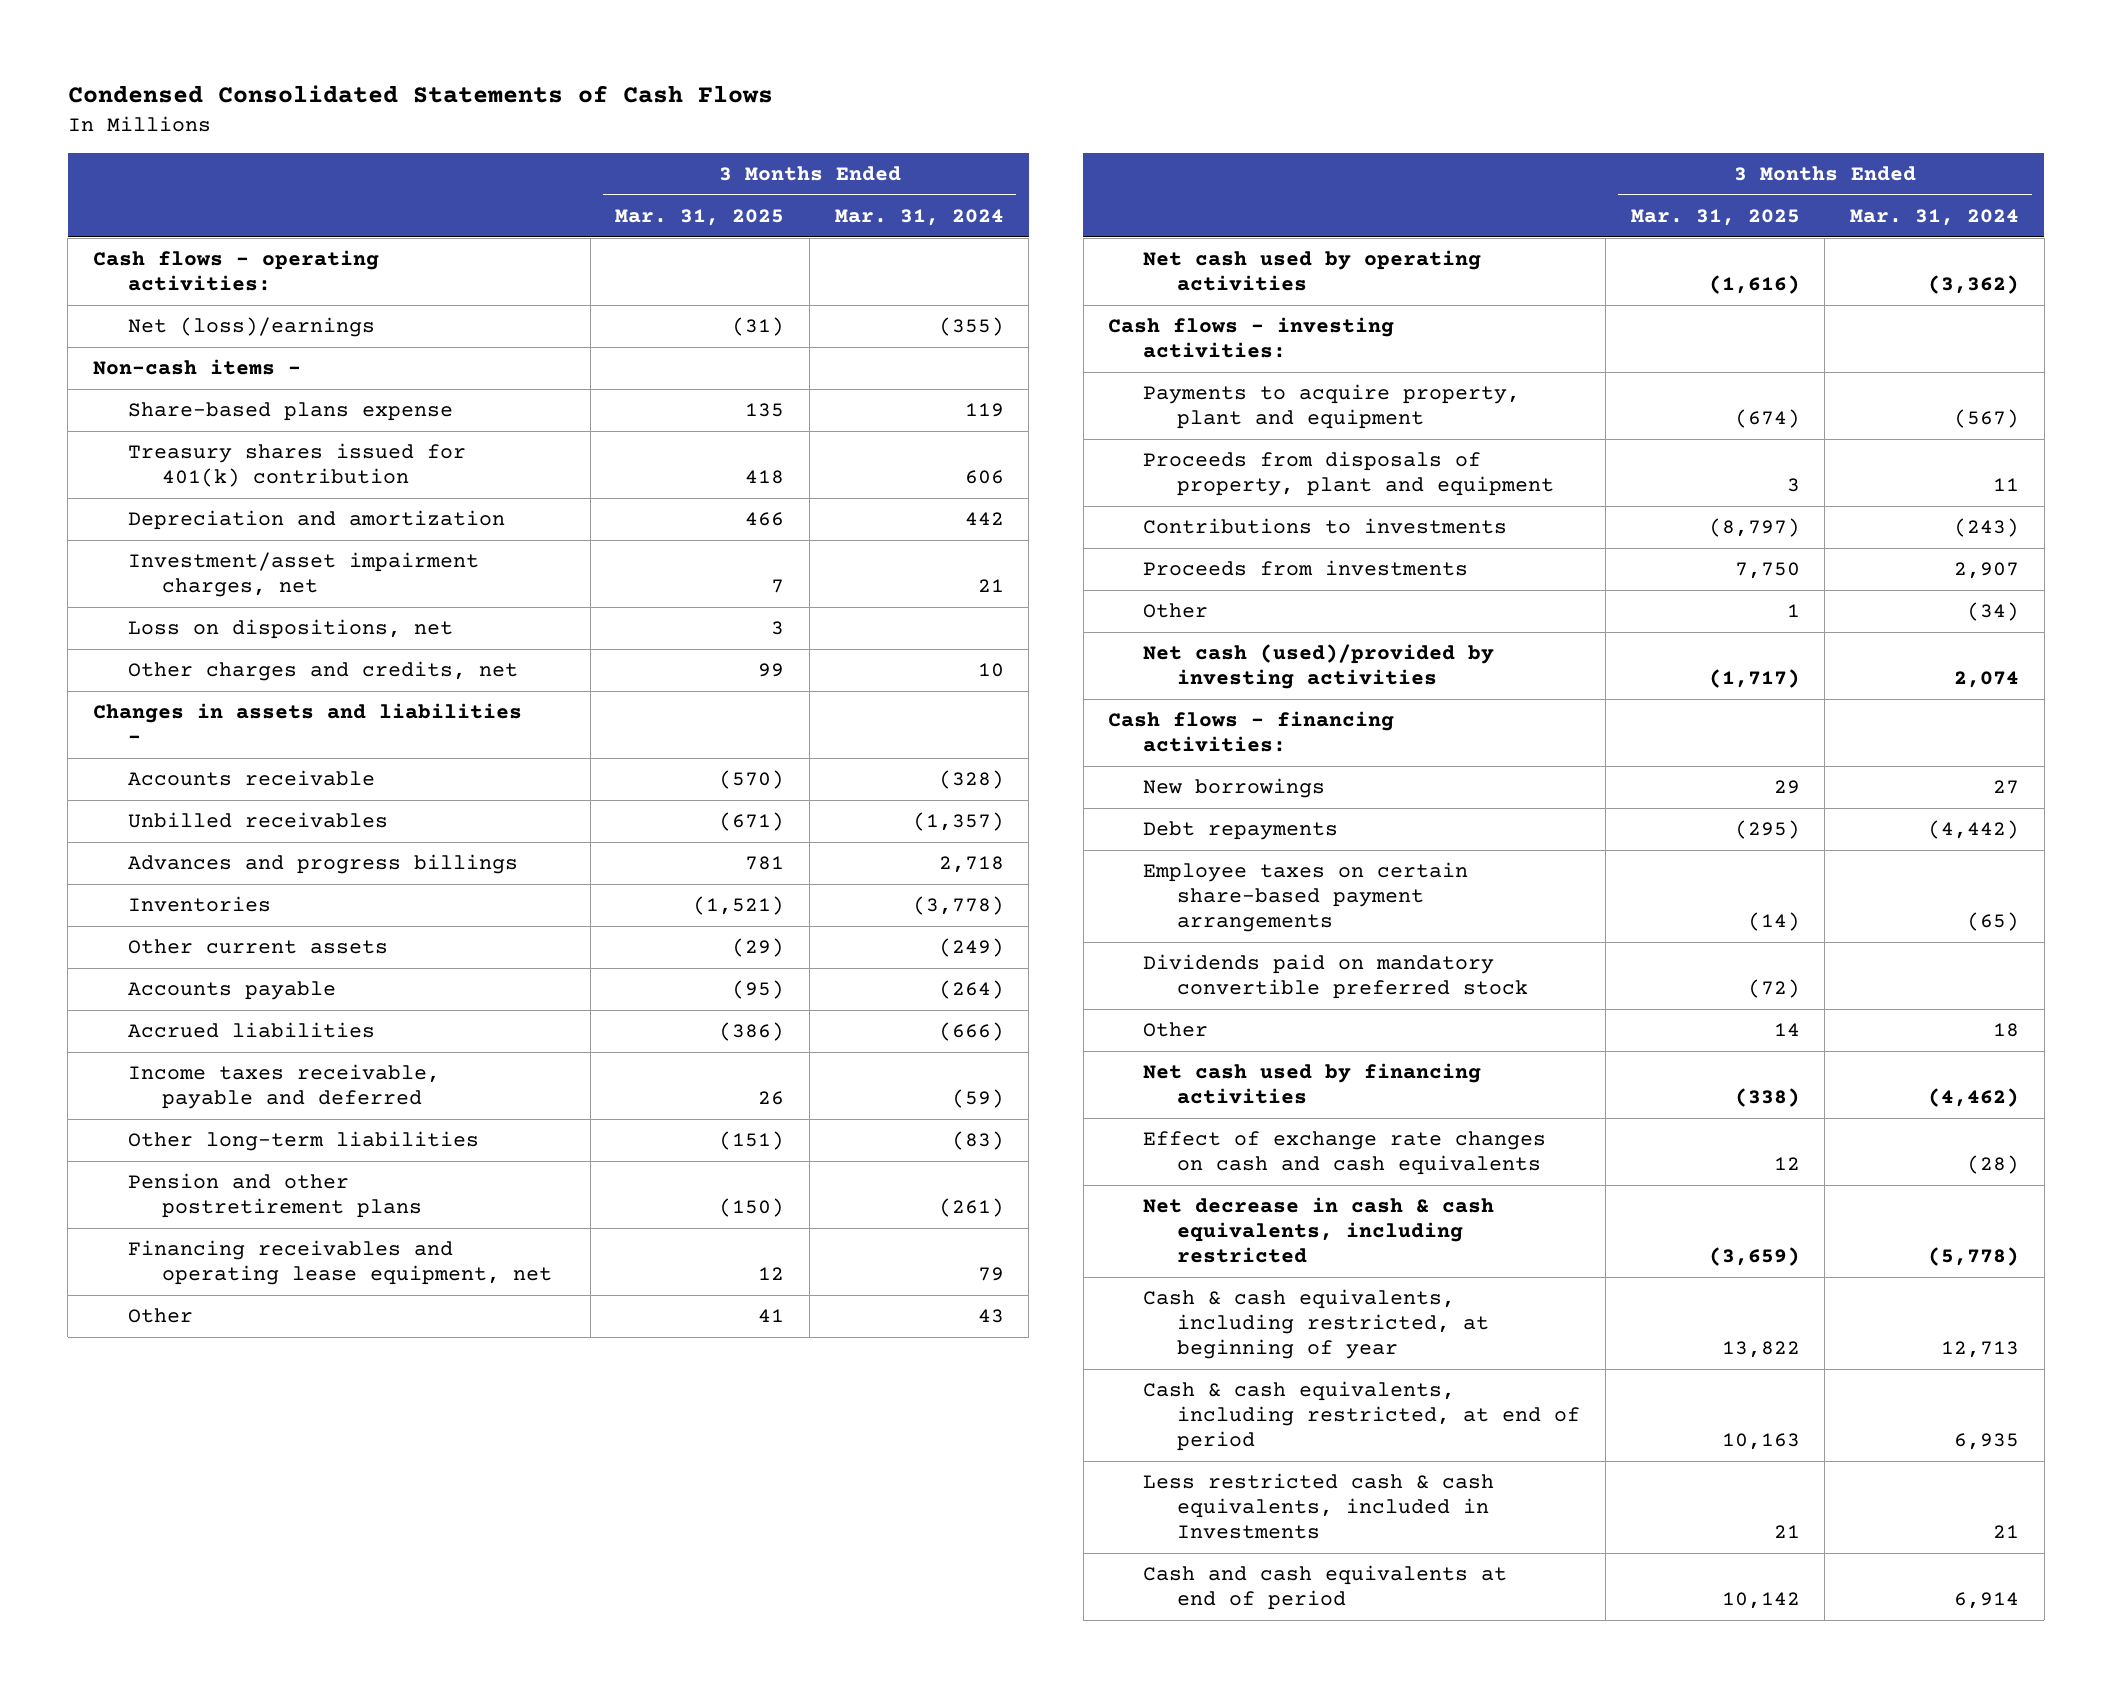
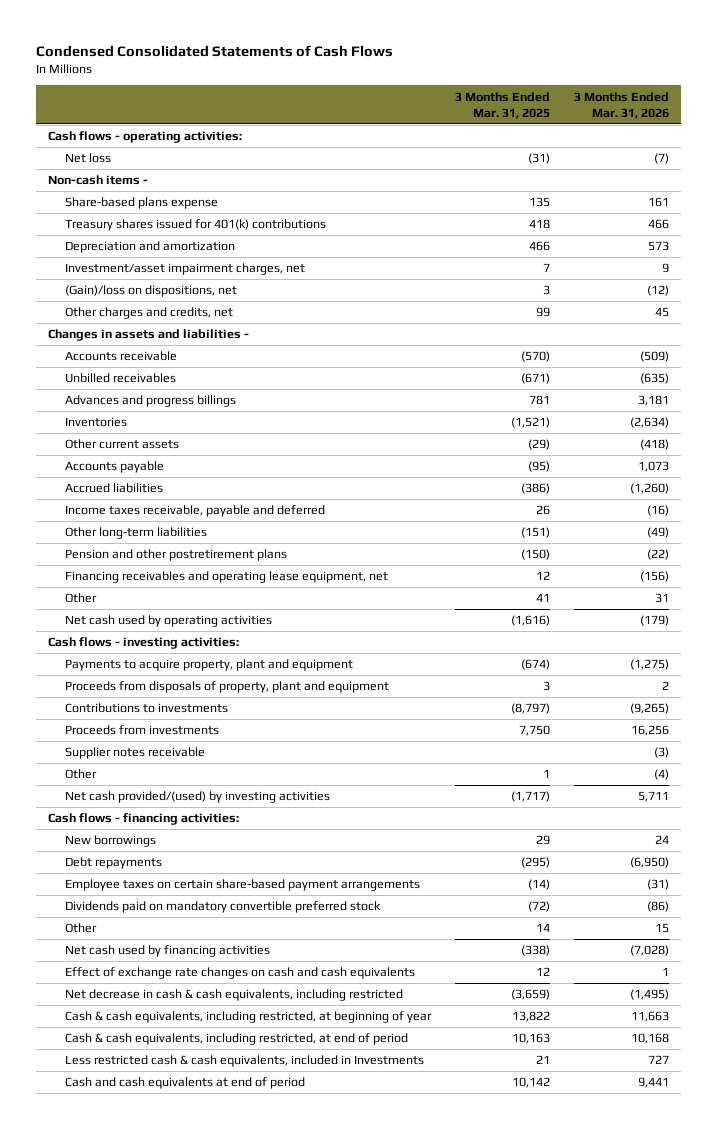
[834,208,1004,226] Mar. 31, 2024 -> none
none -> [574,91,670,119] 3 Months Ended Mar. 31, 2026
[127,317,375,338] Net (loss)/earnings -> [65,153,112,164] Net loss
[127,443,466,488] Treasury shares issued for 401(k) contribution -> [65,219,327,232] Treasury shares issued for 401(k) contributions
[127,619,453,640] Loss on dispositions, net -> [65,285,238,298] (Gain)/loss on dispositions, net
none -> [65,747,206,760] Supplier notes receivable
[1142,644,1494,690] Net cash (used)/provided by investing activities -> [65,791,331,804] Net cash provided/(used) by investing activities

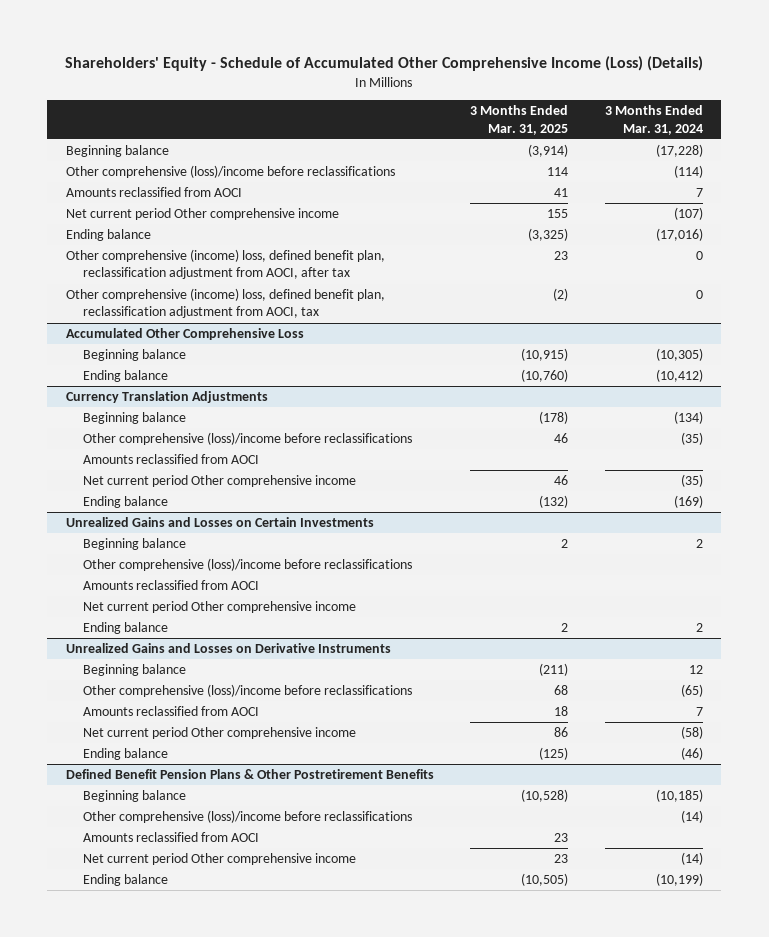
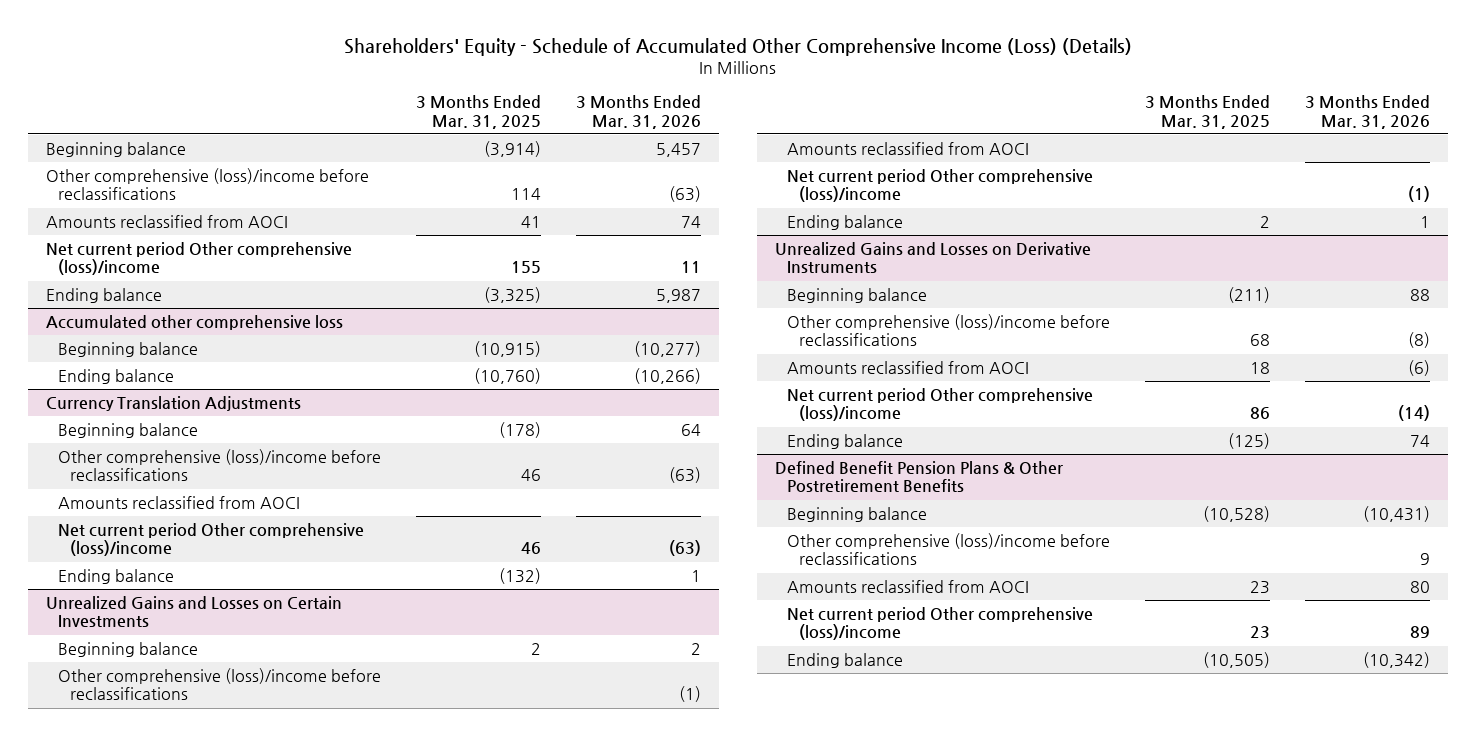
[605,105,704,135] 3 Months Ended Mar. 31, 2024 -> none
none -> [576,95,702,129] 3 Months Ended Mar. 31, 2026
[65,207,339,220] Net current period Other comprehensive income -> [45,242,352,276] Net current period Other comprehensive (loss)/income
[65,248,385,280] Other comprehensive (income) loss, defined benefit plan, reclassification adjustment from AOCI, after tax -> none
[65,287,385,319] Other comprehensive (income) loss, defined benefit plan, reclassification adjustment from AOCI, tax -> none
[65,327,304,340] Accumulated Other Comprehensive Loss -> [45,315,343,331] Accumulated other comprehensive loss
[82,474,356,487] Net current period Other comprehensive income -> [57,523,364,557] Net current period Other comprehensive (loss)/income
[82,600,356,613] Net current period Other comprehensive income -> [786,169,1093,203] Net current period Other comprehensive (loss)/income
[82,726,356,739] Net current period Other comprehensive income -> [786,388,1093,422] Net current period Other comprehensive (loss)/income
[82,852,356,865] Net current period Other comprehensive income -> [786,607,1093,641] Net current period Other comprehensive (loss)/income

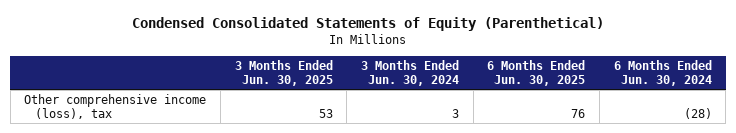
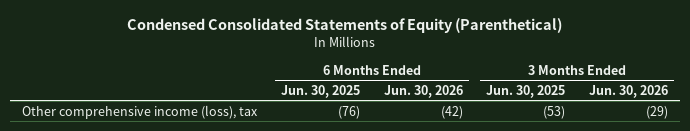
[360,60,459,86] 3 Months Ended Jun. 30, 2024 -> none
[613,60,712,86] 6 Months Ended Jun. 30, 2024 -> none
none -> [383,84,463,98] Jun. 30, 2026
none -> [589,84,669,98] Jun. 30, 2026
[318,108,333,118] 53 -> [543,105,566,119] (53)
[571,108,586,118] 76 -> [337,105,360,119] (76)

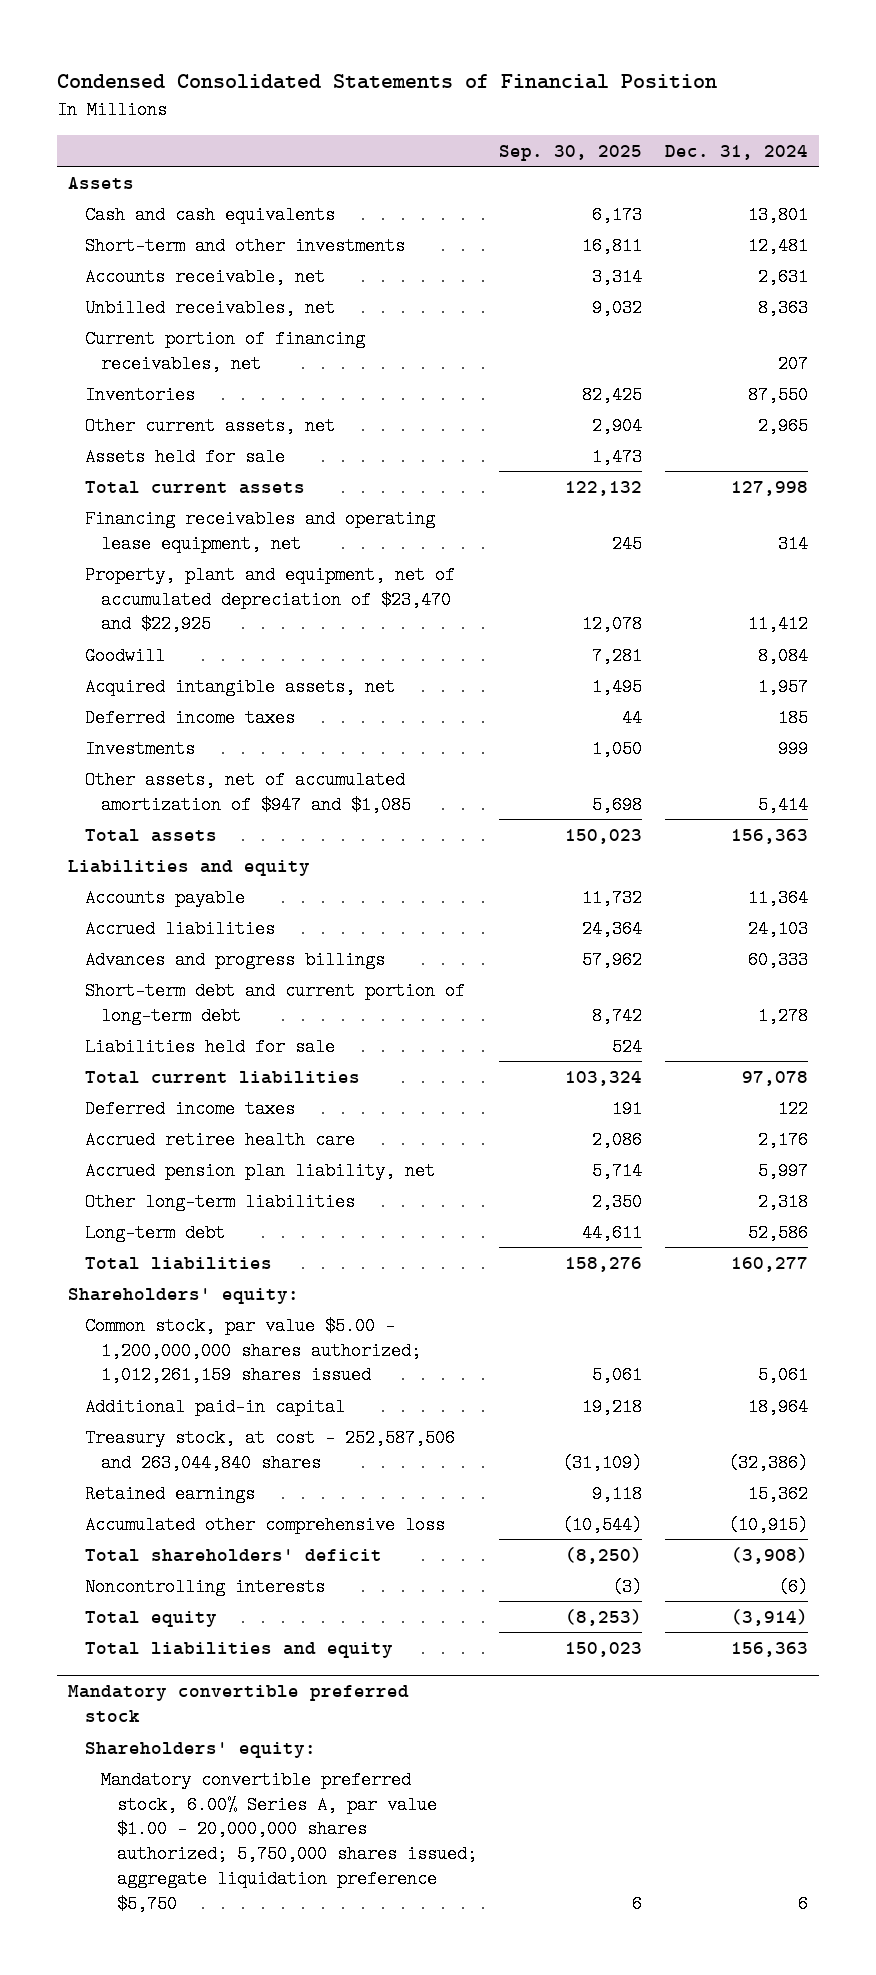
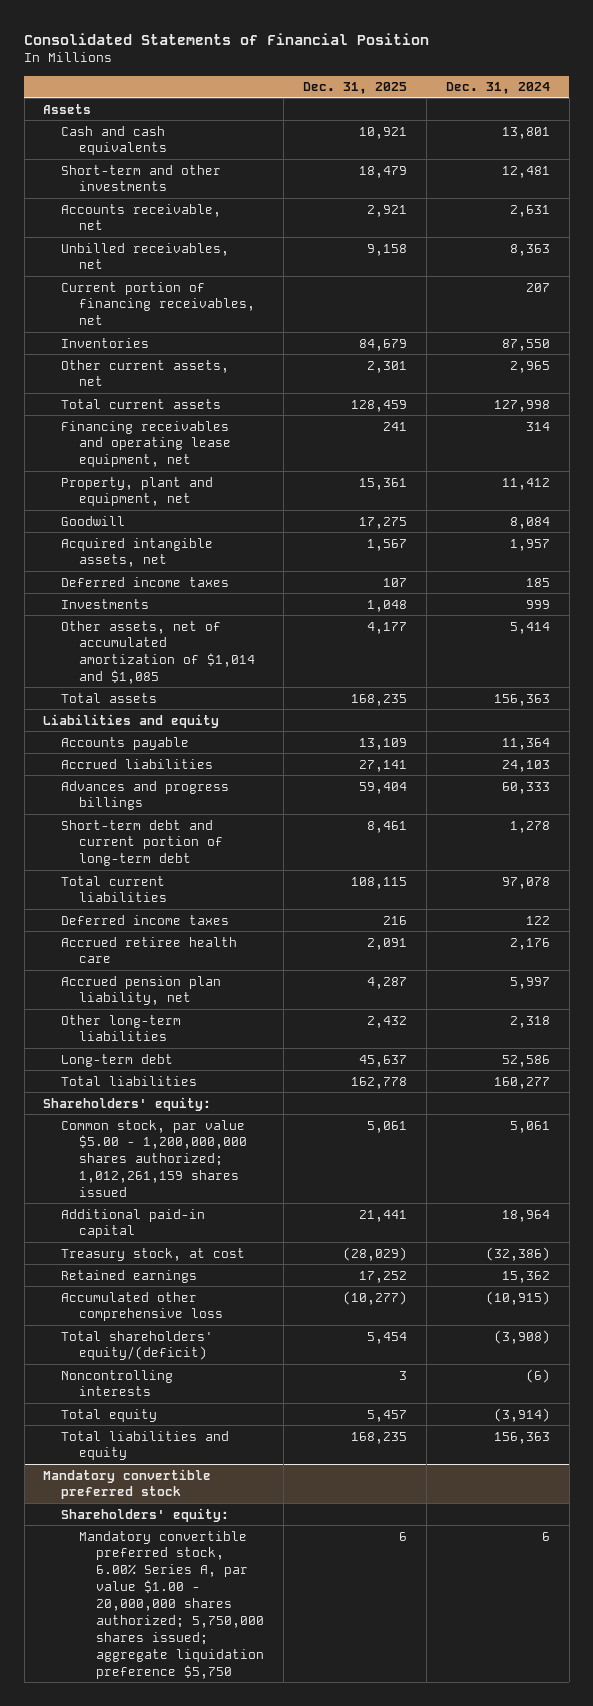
[57,74,718,90] Condensed Consolidated Statements of Financial Position -> [24,32,430,45] Consolidated Statements of Financial Position
[499,144,643,161] Sep. 30, 2025 -> none
none -> [303,82,408,95] Dec. 31, 2025
[84,447,285,466] Assets held for sale -> none
[84,565,455,634] Property, plant and equipment, net of accumulated depreciation of $23,470 and $22,925 -> [61,476,214,507] Property, plant and equipment, net
[84,770,411,814] Other assets, net of accumulated amortization of $947 and $1,085 -> [61,620,255,685] Other assets, net of accumulated amortization of $1,014 and $1,085
[84,1037,335,1056] Liabilities held for sale -> none
[84,1428,455,1472] Treasury stock, at cost - 252,587,506 and 263,044,840 shares -> [61,1247,246,1261] Treasury stock, at cost
[84,1548,382,1562] Total shareholders' deficit -> [61,1330,214,1361] Total shareholders' equity/(deficit)

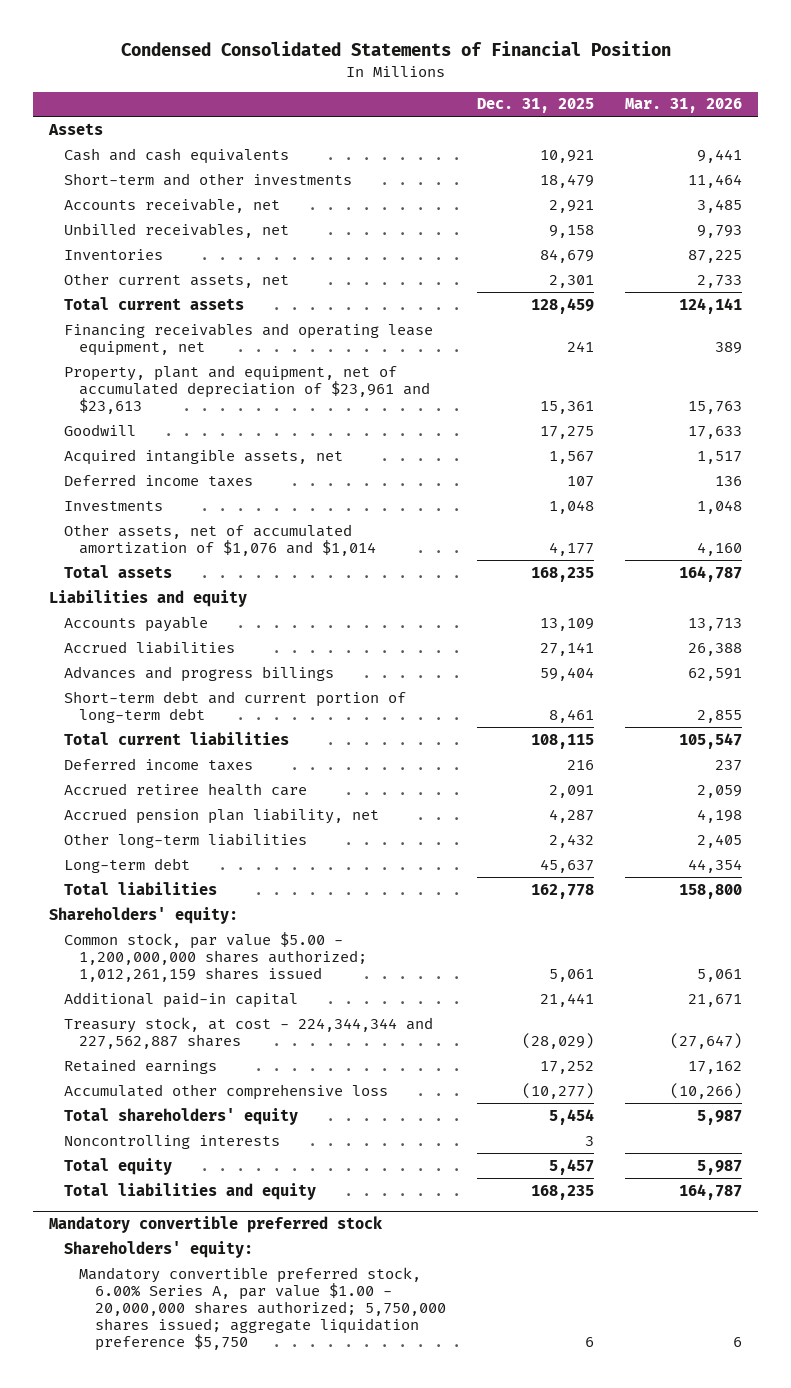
[24,32,430,45] Consolidated Statements of Financial Position -> [120,41,671,57] Condensed Consolidated Statements of Financial Position
[445,82,550,95] Dec. 31, 2024 -> none
none -> [625,98,743,114] Mar. 31, 2026
[61,281,255,326] Current portion of financing receivables, net -> none
[61,476,214,507] Property, plant and equipment, net -> [64,364,431,415] Property, plant and equipment, net of accumulated depreciation of $23,961 and $23,613
[61,620,255,685] Other assets, net of accumulated amortization of $1,014 and $1,085 -> [64,523,377,556] Other assets, net of accumulated amortization of $1,076 and $1,014
[61,1247,246,1261] Treasury stock, at cost -> [64,1016,434,1049] Treasury stock, at cost - 224,344,344 and 227,562,887 shares
[61,1330,214,1361] Total shareholders' equity/(deficit) -> [64,1107,299,1125] Total shareholders' equity

